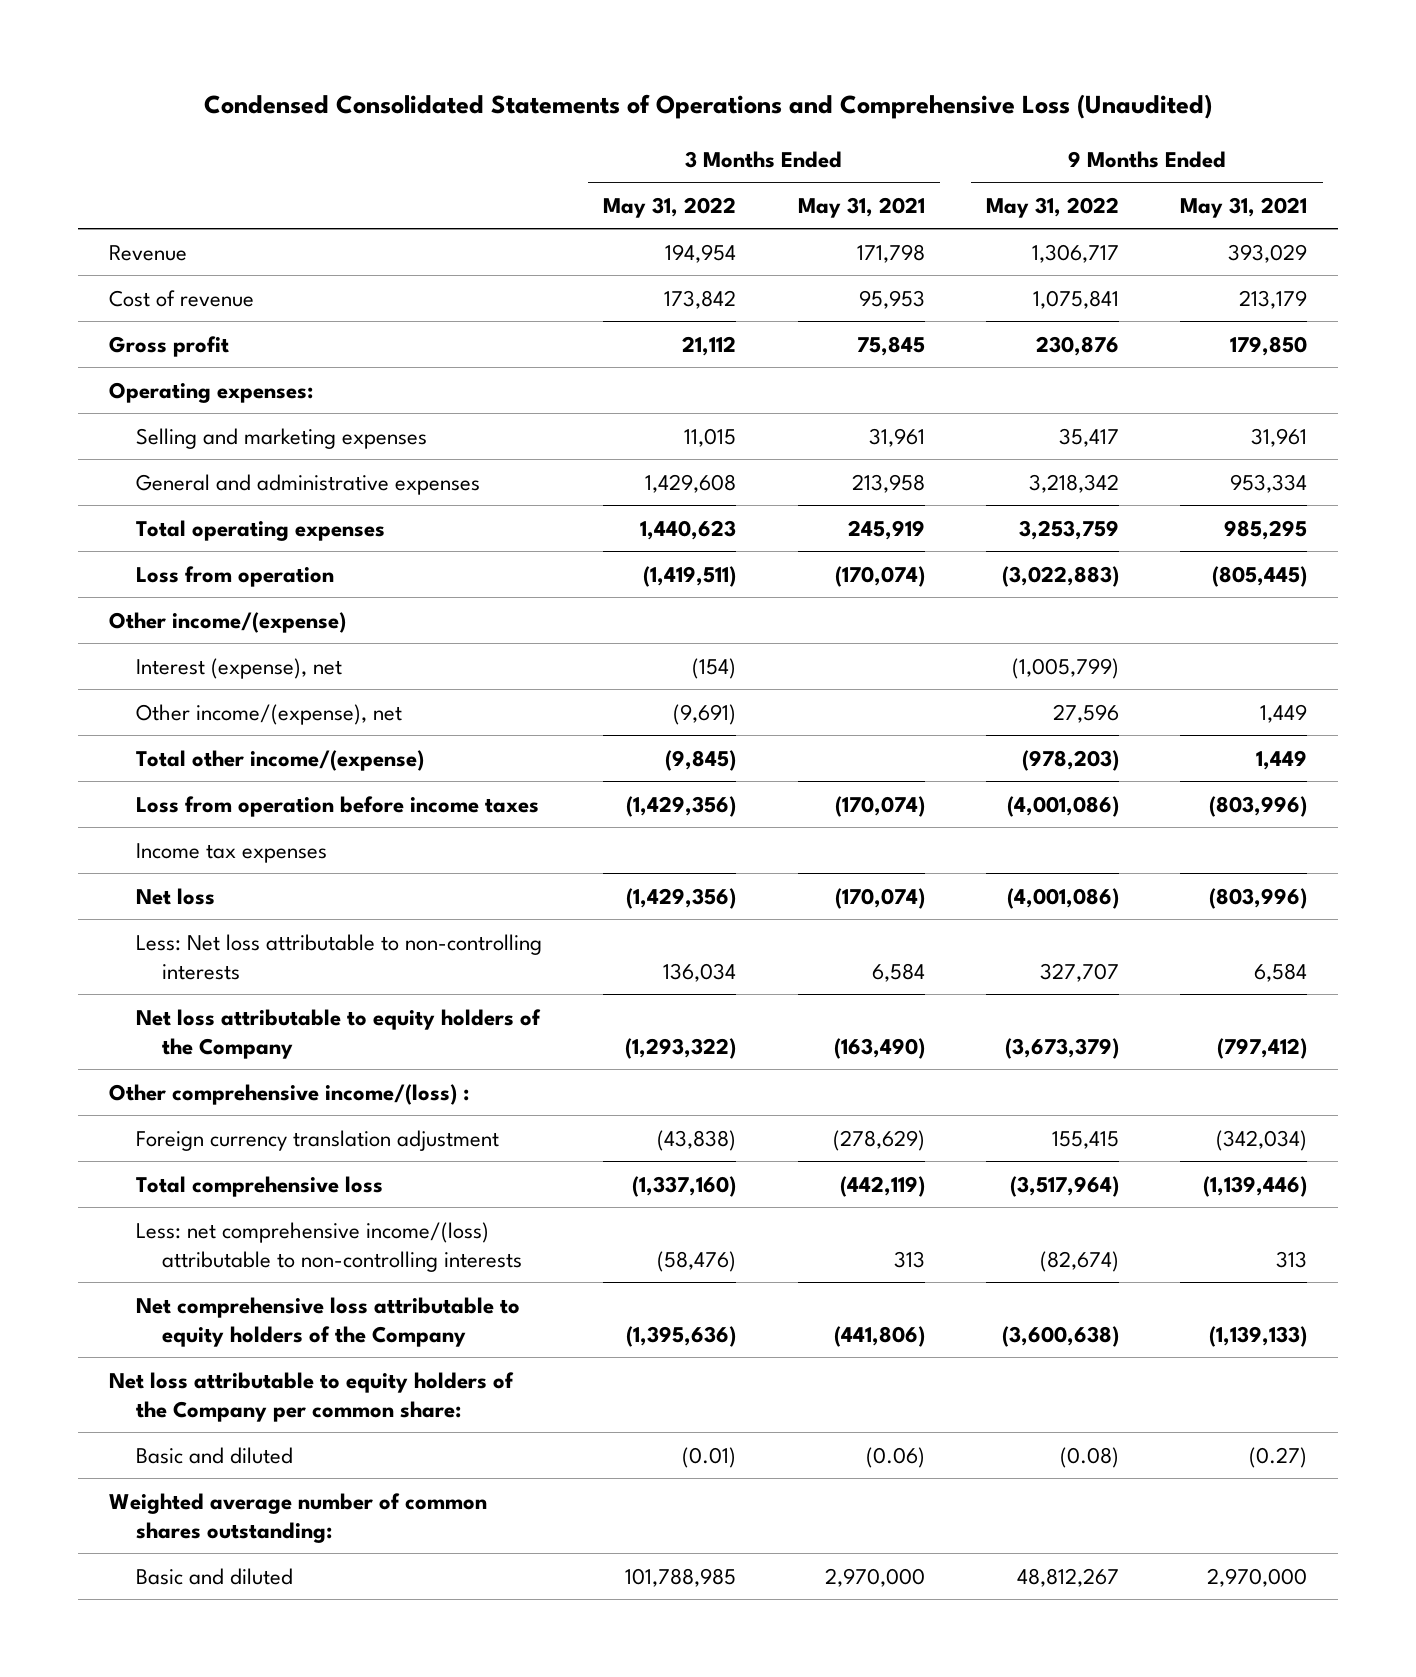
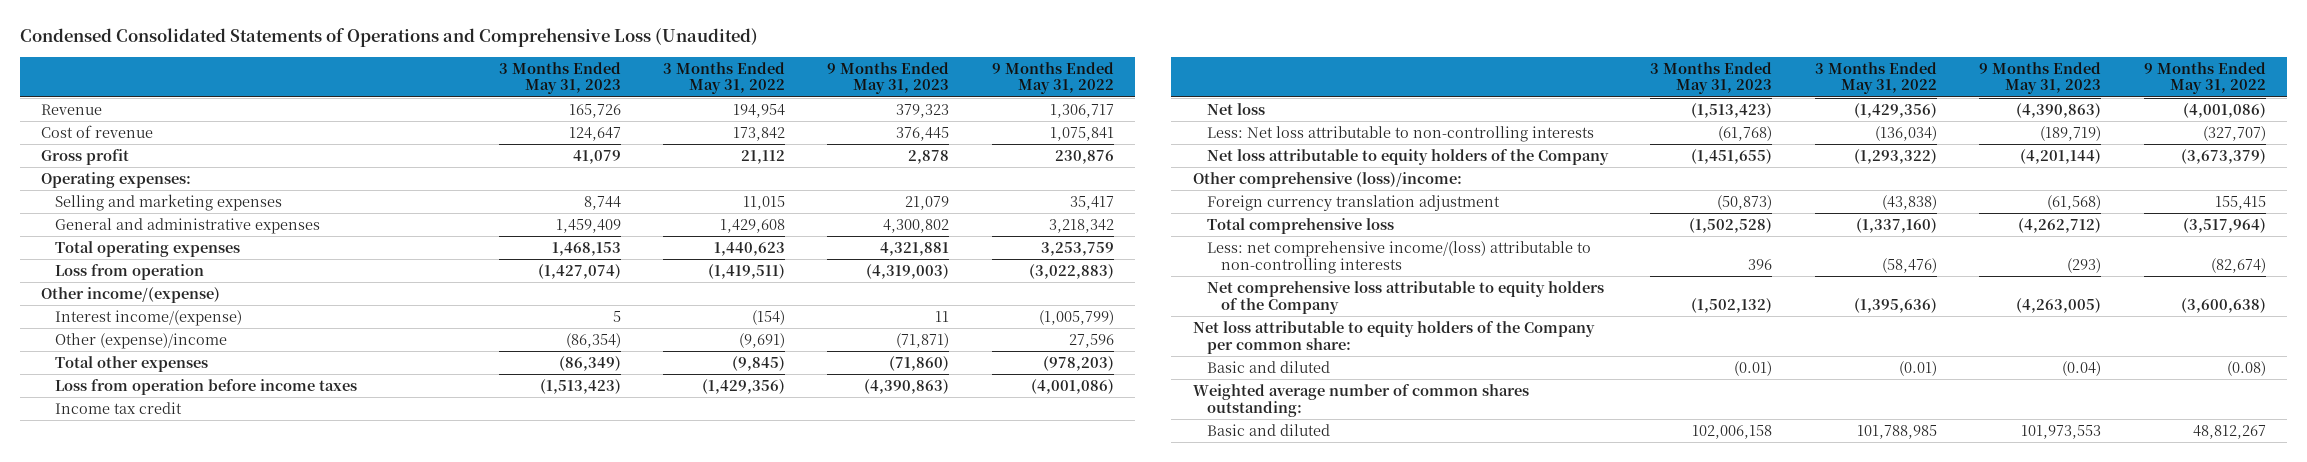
[797,196,925,218] May 31, 2021 -> none
[1180,196,1308,218] May 31, 2021 -> none
none -> [498,61,621,95] 3 Months Ended May 31, 2023
none -> [827,61,950,95] 9 Months Ended May 31, 2023
[135,657,342,679] Interest (expense), net -> [55,309,243,326] Interest income/(expense)
[135,703,402,725] Other income/(expense), net -> [55,332,228,349] Other (expense)/income
[135,749,424,771] Total other income/(expense) -> [55,355,209,372] Total other expenses
[135,842,327,863] Income tax expenses -> [55,401,183,414] Income tax credit
[663,962,737,982] 136,034 -> [1874,125,1937,141] (136,034)
[1040,962,1120,982] 327,707 -> [2202,125,2266,141] (327,707)
[108,1083,469,1105] Other comprehensive income/(loss) : -> [1192,171,1462,188] Other comprehensive (loss)/income:

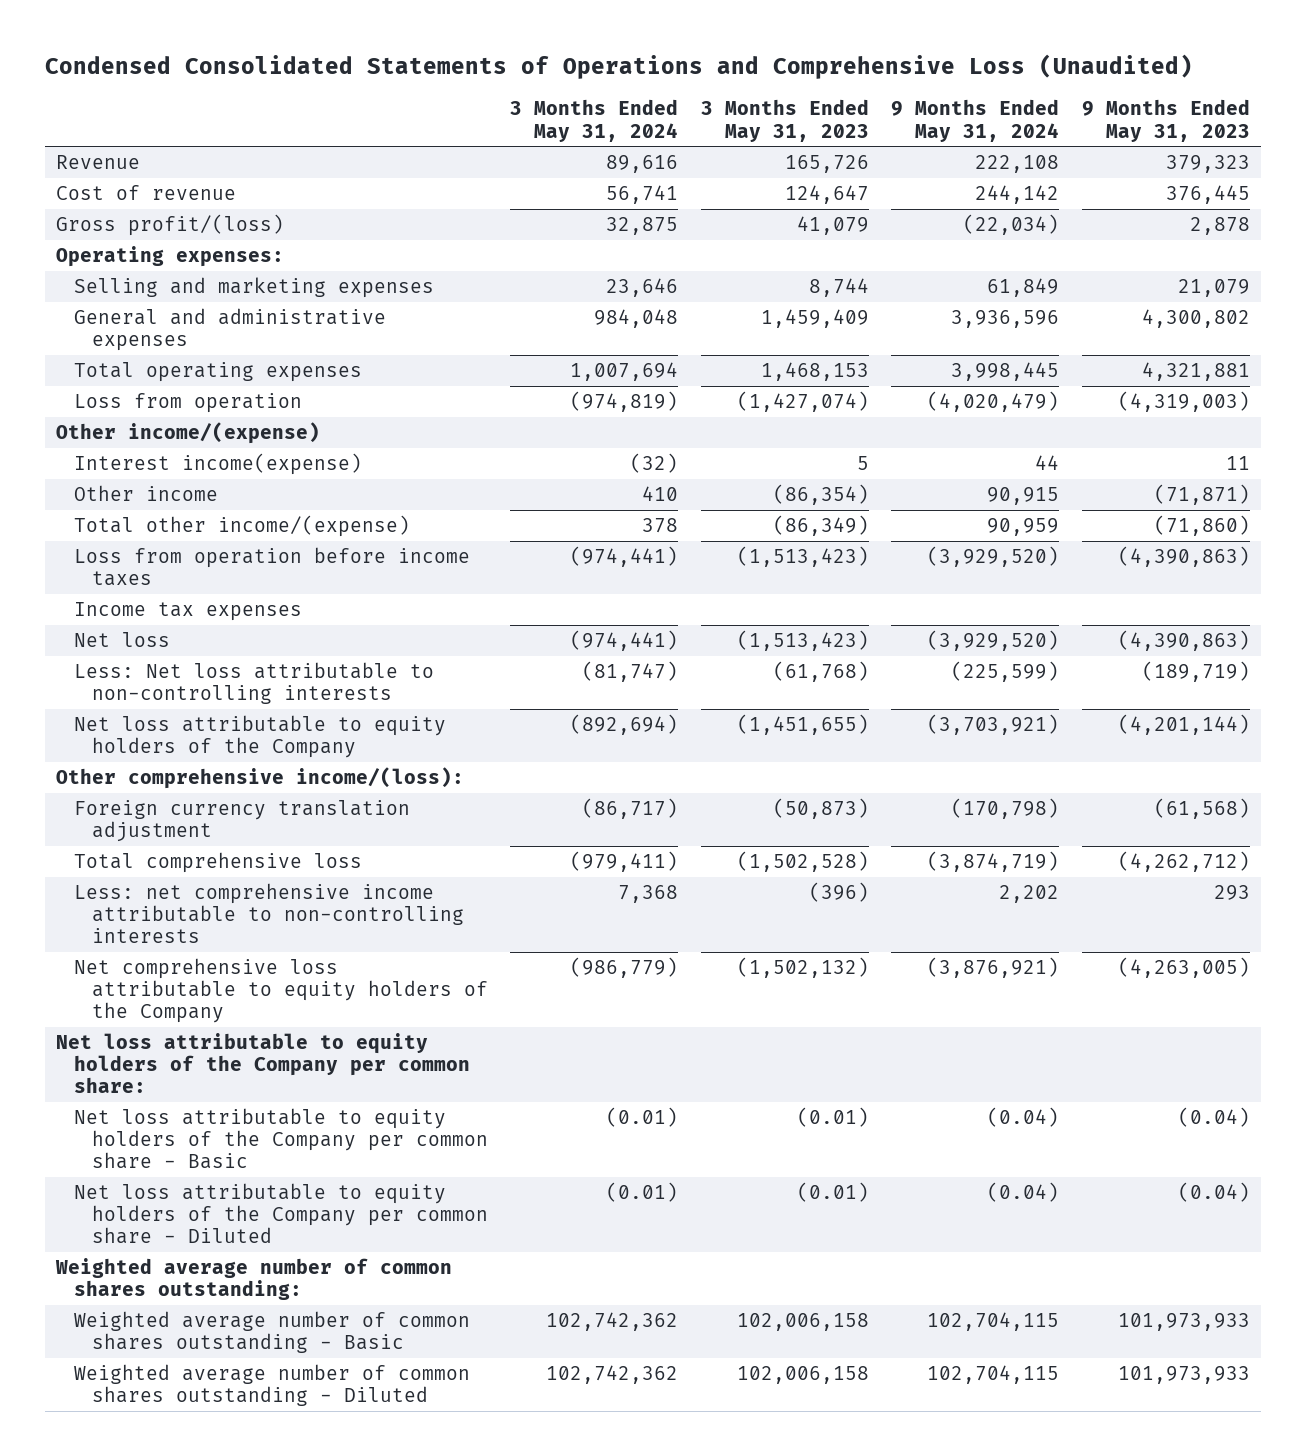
[663,61,786,95] 3 Months Ended May 31, 2022 -> none
[991,61,1114,95] 9 Months Ended May 31, 2022 -> none
none -> [510,99,679,142] 3 Months Ended May 31, 2024
none -> [891,99,1060,142] 9 Months Ended May 31, 2024
[40,148,129,165] Gross profit -> [56,213,285,236] Gross profit/(loss)
[55,309,243,326] Interest income/(expense) -> [73,452,362,475] Interest income(expense)
[55,332,228,349] Other (expense)/income -> [73,484,218,501] Other income
[55,355,209,372] Total other expenses -> [73,514,410,537] Total other income/(expense)
[55,401,183,414] Income tax credit -> [73,601,302,621] Income tax expenses
[1192,171,1462,188] Other comprehensive (loss)/income: -> [56,766,465,789] Other comprehensive income/(loss):
[1206,240,1591,274] Less: net comprehensive income/(loss) attributable to non-controlling interests -> [73,882,464,944] Less: net comprehensive income attributable to non-controlling interests
[1748,258,1773,270] 396 -> [808,881,869,902] (396)
[2067,257,2102,273] (293) -> [1213,884,1250,900] 293
[1206,360,1330,373] Basic and diluted -> [73,1107,488,1170] Net loss attributable to equity holders of the Company per common share - Basic
none -> [73,1182,488,1245] Net loss attributable to equity holders of the Company per common share - Diluted
[1206,423,1330,436] Basic and diluted -> none
none -> [73,1310,470,1354] Weighted average number of common shares outstanding - Basic
none -> [73,1363,470,1407] Weighted average number of common shares outstanding - Diluted

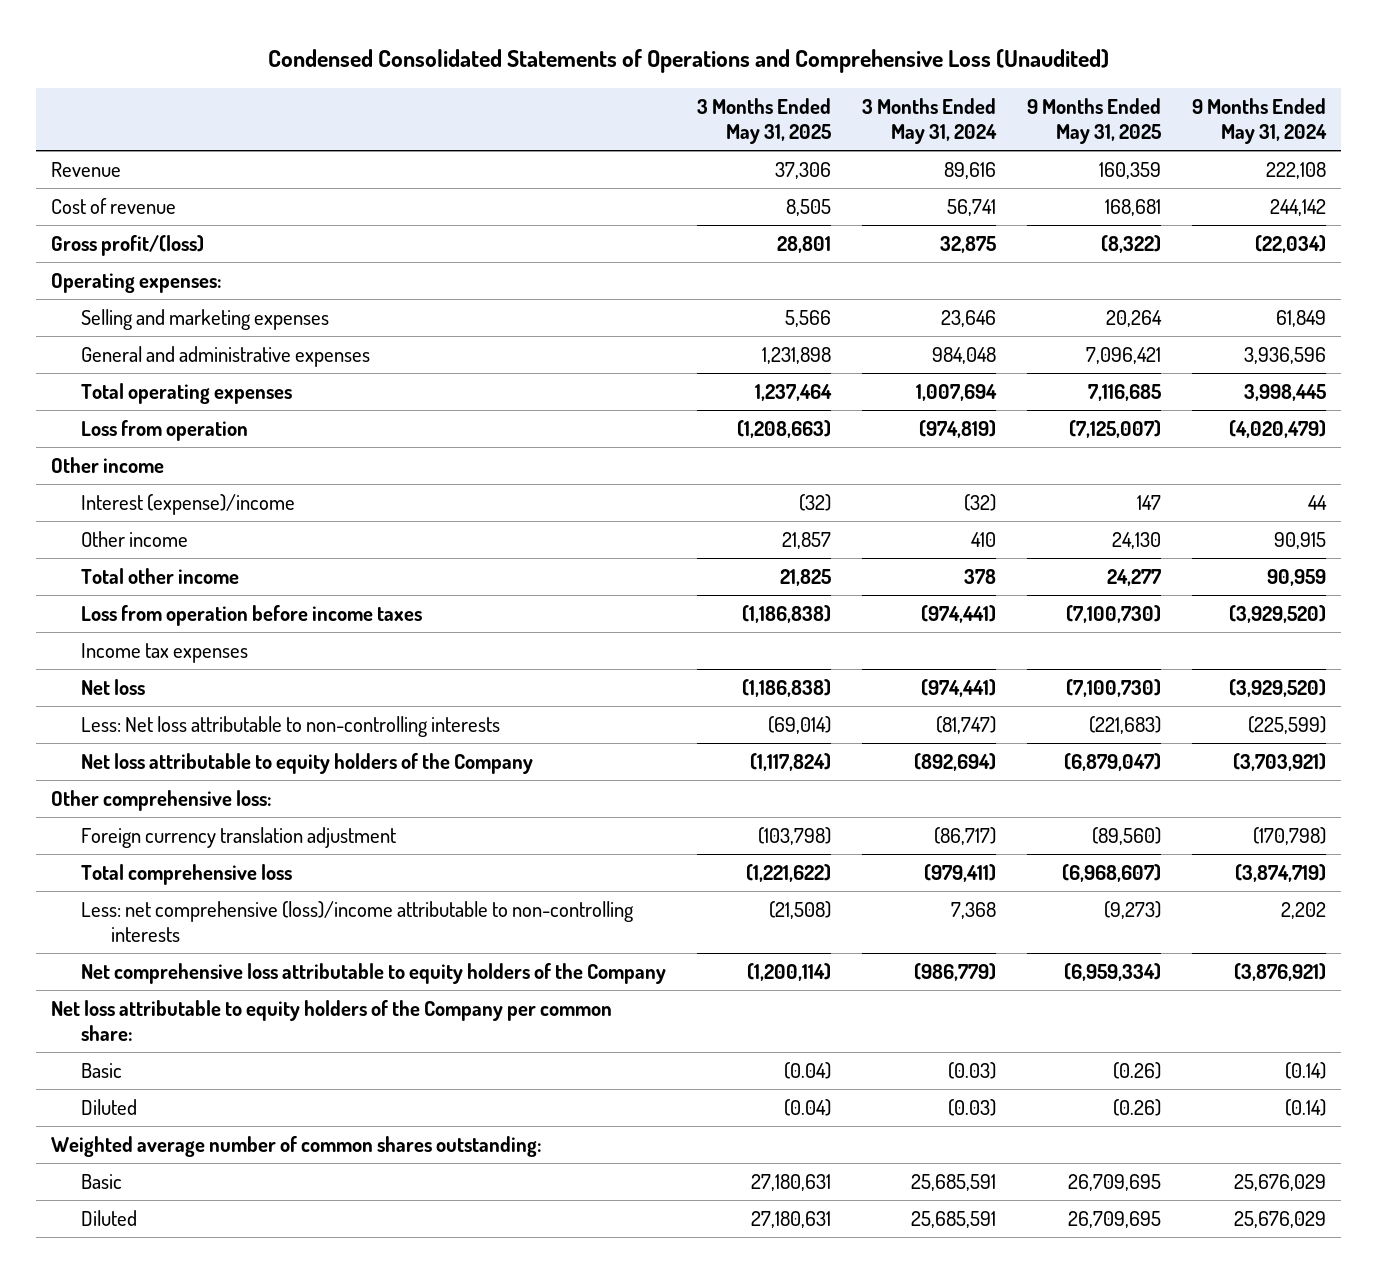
[700,99,869,142] 3 Months Ended May 31, 2023 -> none
[1081,99,1250,142] 9 Months Ended May 31, 2023 -> none
none -> [697,97,832,145] 3 Months Ended May 31, 2025
none -> [1027,97,1162,145] 9 Months Ended May 31, 2025
[56,421,321,444] Other income/(expense) -> [51,457,165,474] Other income
[73,452,362,475] Interest income(expense) -> [81,494,296,516] Interest (expense)/income
[73,514,410,537] Total other income/(expense) -> [81,568,240,585] Total other income
[56,766,465,789] Other comprehensive income/(loss): -> [51,790,273,812] Other comprehensive loss:
[73,882,464,944] Less: net comprehensive income attributable to non-controlling interests -> [81,901,635,943] Less: net comprehensive (loss)/income attributable to non-controlling interests
[73,1107,488,1170] Net loss attributable to equity holders of the Company per common share - Basic -> none
[73,1182,488,1245] Net loss attributable to equity holders of the Company per common share - Diluted -> none
none -> [81,1063,123,1079] Basic
none -> [81,1099,138,1116] Diluted
[73,1310,470,1354] Weighted average number of common shares outstanding - Basic -> none
[73,1363,470,1407] Weighted average number of common shares outstanding - Diluted -> none
none -> [81,1174,123,1190] Basic
none -> [81,1210,138,1227] Diluted

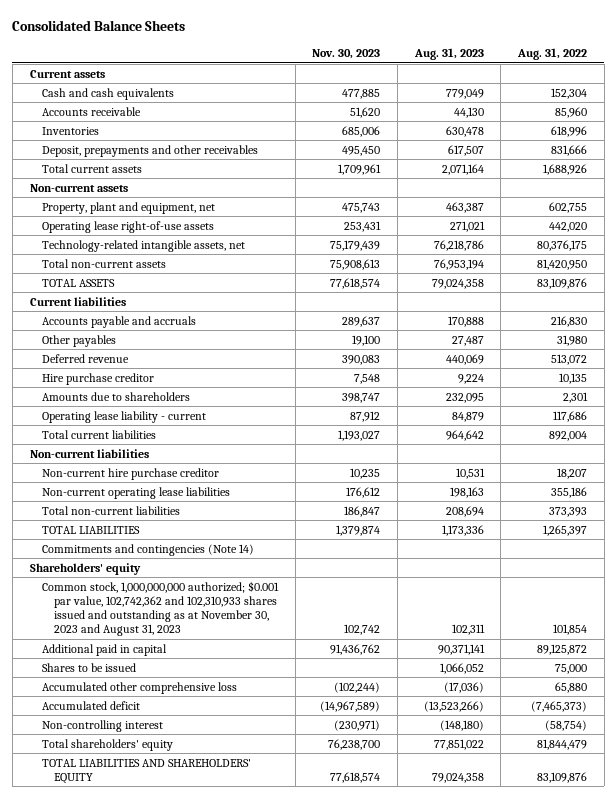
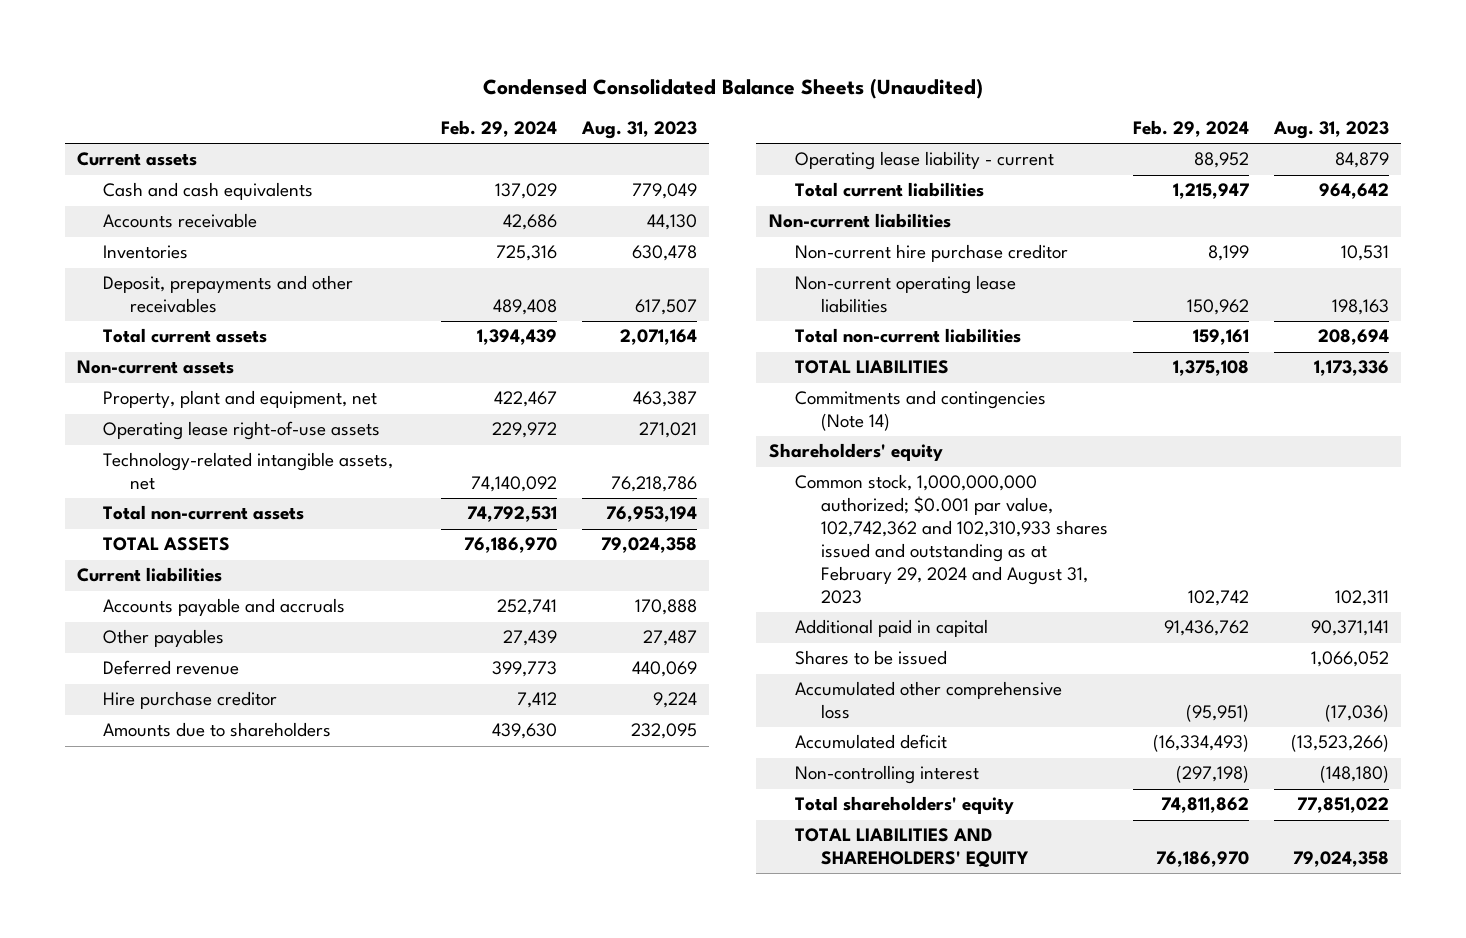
[12,20,186,32] Consolidated Balance Sheets -> [482,77,983,99] Condensed Consolidated Balance Sheets (Unaudited)
[312,49,381,60] Nov. 30, 2023 -> none
[516,48,587,61] Aug. 31, 2022 -> none
none -> [441,120,558,138] Feb. 29, 2024
[41,580,279,637] Common stock, 1,000,000,000 authorized; $0.001 par value, 102,742,362 and 102,310,933 shares issued and outstanding as at November 30, 2023 and August 31, 2023 -> [795,474,1109,604] Common stock, 1,000,000,000 authorized; $0.001 par value, 102,742,362 and 102,310,933 shares issued and outstanding as at February 29, 2024 and August 31, 2023

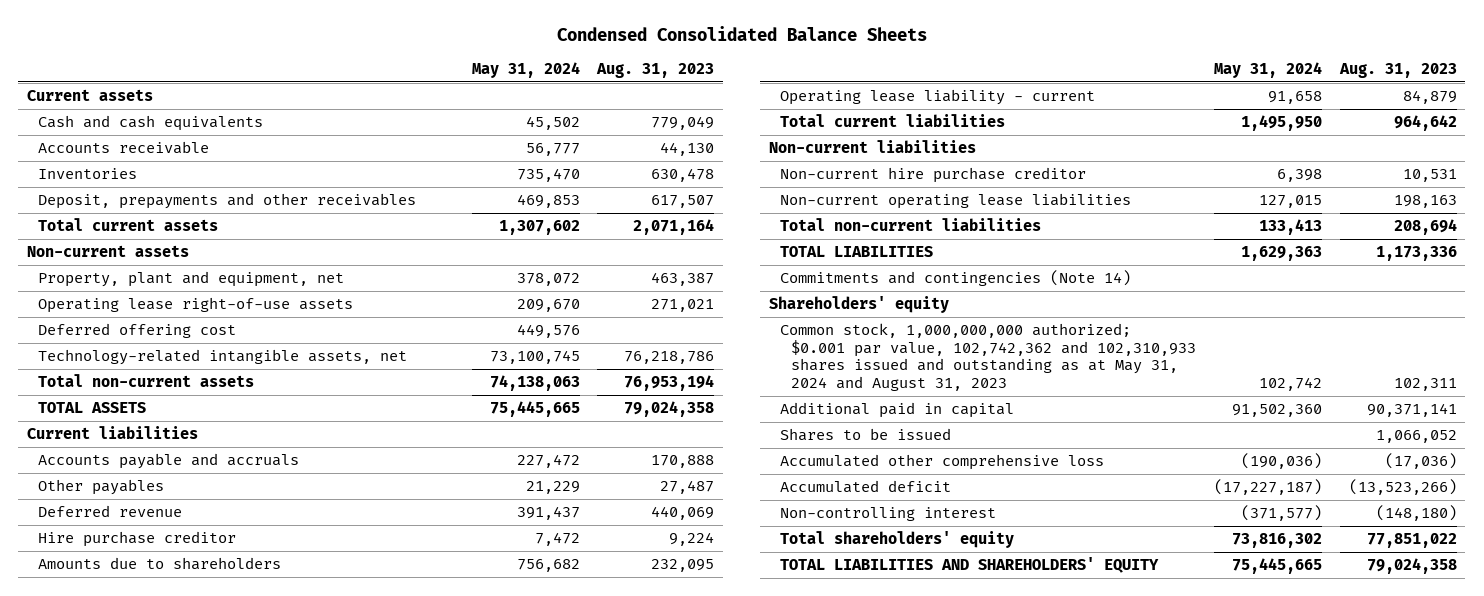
[482,77,983,99] Condensed Consolidated Balance Sheets (Unaudited) -> [556,26,927,42] Condensed Consolidated Balance Sheets
[441,120,558,138] Feb. 29, 2024 -> none
none -> [471,62,580,79] May 31, 2024
none -> [38,323,237,339] Deferred offering cost
[795,474,1109,604] Common stock, 1,000,000,000 authorized; $0.001 par value, 102,742,362 and 102,310,933 shares issued and outstanding as at February 29, 2024 and August 31, 2023 -> [780,323,1197,392] Common stock, 1,000,000,000 authorized; $0.001 par value, 102,742,362 and 102,310,933 shares issued and outstanding as at May 31, 2024 and August 31, 2023

